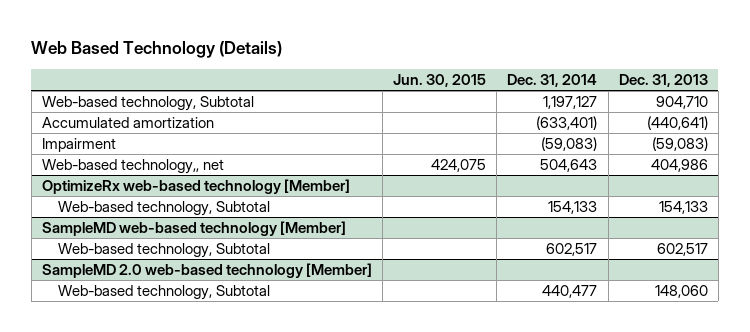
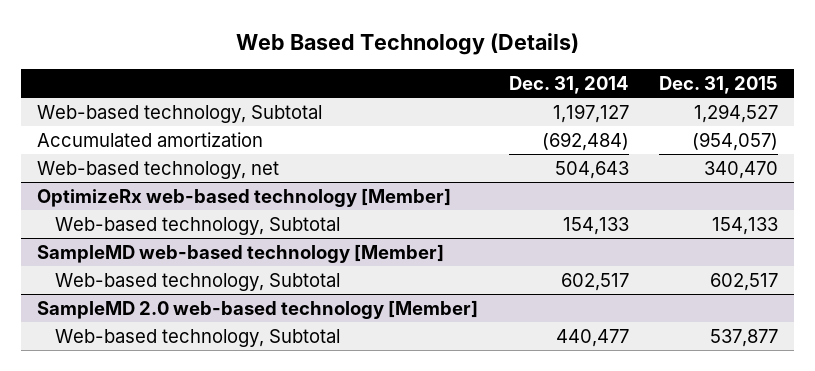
[393,74,487,88] Jun. 30, 2015 -> none
[618,74,708,88] Dec. 31, 2013 -> none
none -> [659,76,779,95] Dec. 31, 2015
[42,137,117,152] Impairment -> none
[536,115,598,130] (633,401) -> [541,131,629,151] (692,484)
[42,158,225,174] Web-based technology,, net -> [36,160,279,179] Web-based technology, net

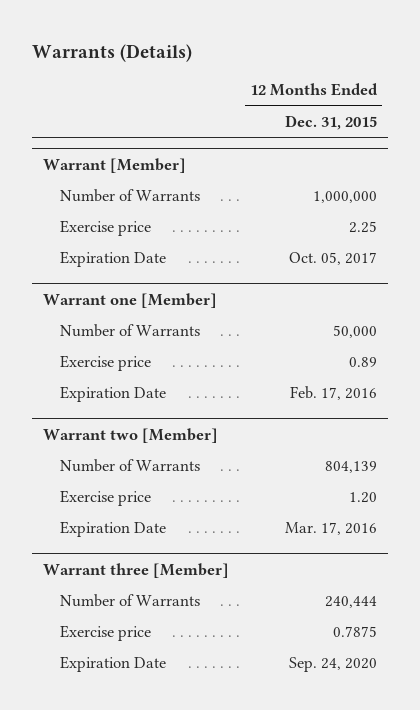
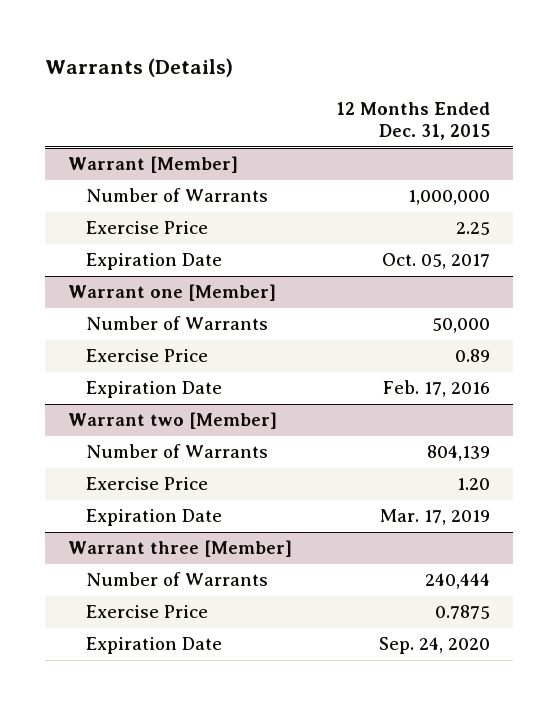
[60,220,152,237] Exercise price -> [85,221,208,235] Exercise Price
[60,355,152,372] Exercise price -> [85,349,208,363] Exercise Price
[60,490,152,507] Exercise price -> [85,477,208,491] Exercise Price
[285,522,378,536] Mar. 17, 2016 -> [380,509,491,526] Mar. 17, 2019
[60,625,152,642] Exercise price -> [85,605,208,619] Exercise Price

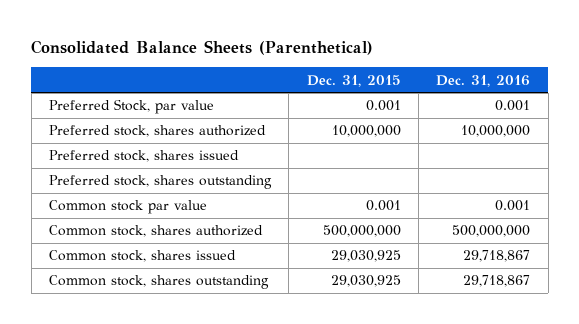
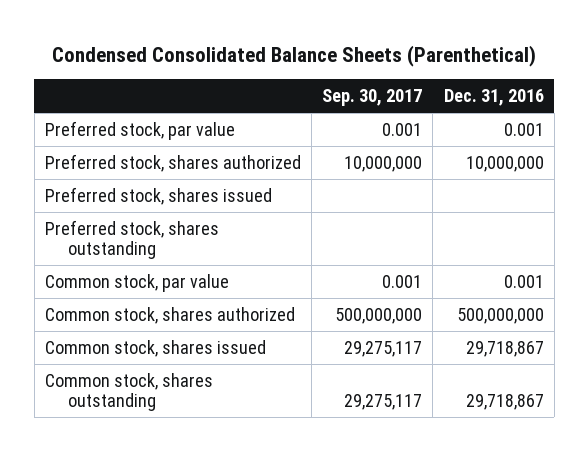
[31,40,374,56] Consolidated Balance Sheets (Parenthetical) -> [52,44,537,67] Condensed Consolidated Balance Sheets (Parenthetical)
[306,74,401,87] Dec. 31, 2015 -> none
none -> [322,89,423,107] Sep. 30, 2017
[49,99,215,115] Preferred Stock, par value -> [44,120,235,140] Preferred stock, par value
[49,200,208,215] Common stock par value -> [44,273,229,292] Common stock, par value

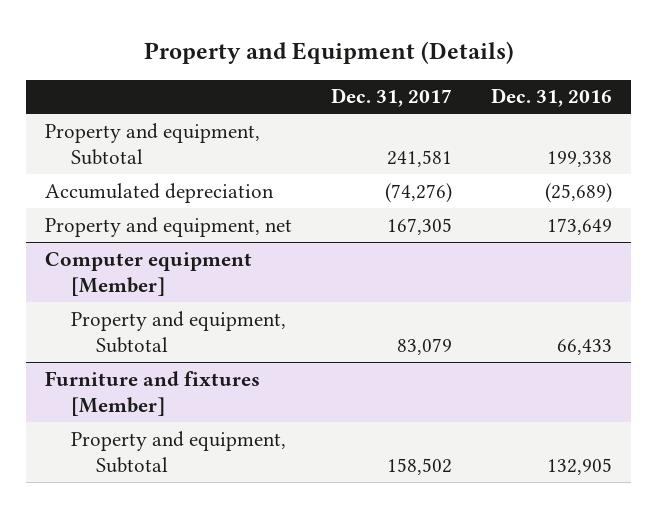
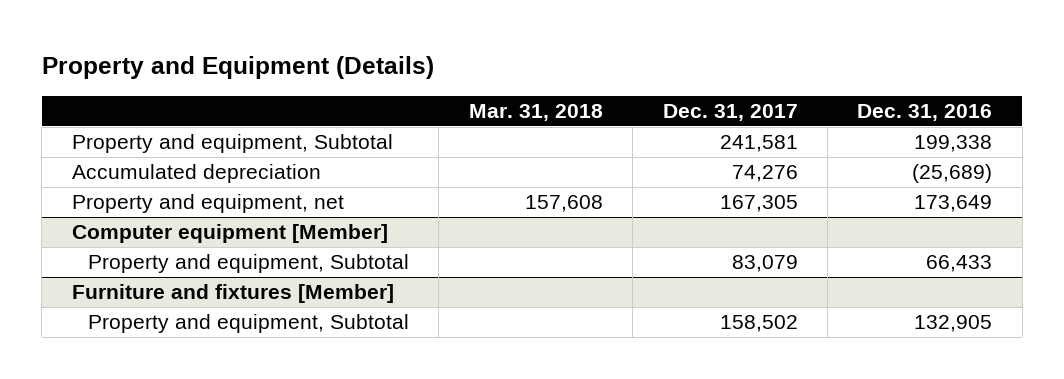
none -> [468,103,603,121] Mar. 31, 2018
[385,182,453,203] (74,276) -> [731,165,798,183] 74,276

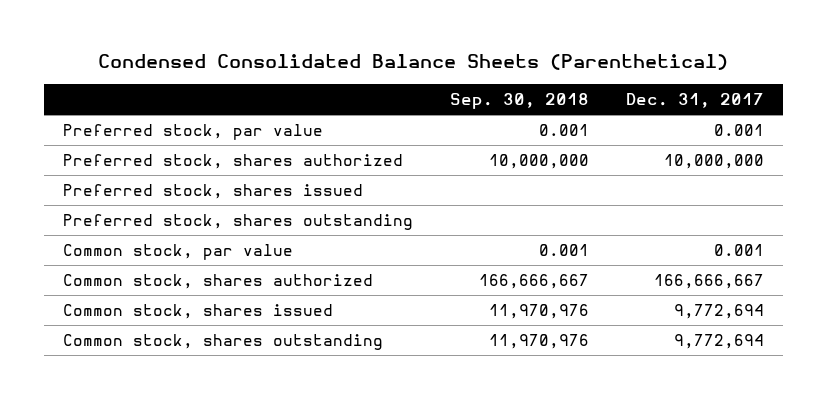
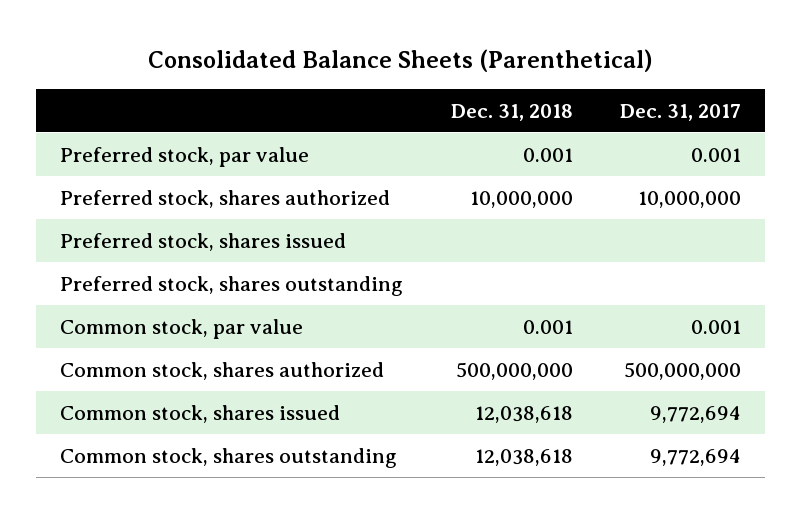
[98,54,729,71] Condensed Consolidated Balance Sheets (Parenthetical) -> [147,49,653,73] Consolidated Balance Sheets (Parenthetical)
[449,93,589,110] Sep. 30, 2018 -> none
none -> [450,103,573,121] Dec. 31, 2018
[654,274,765,290] 166,666,667 -> [624,361,742,380] 500,000,000

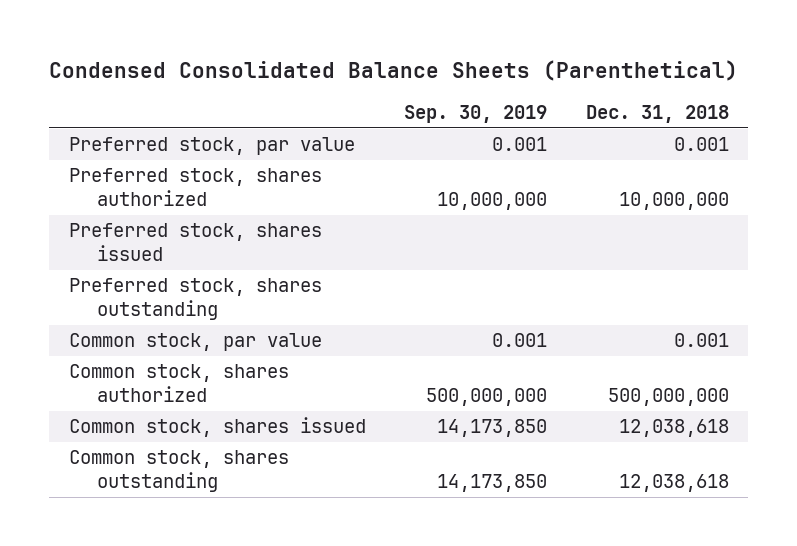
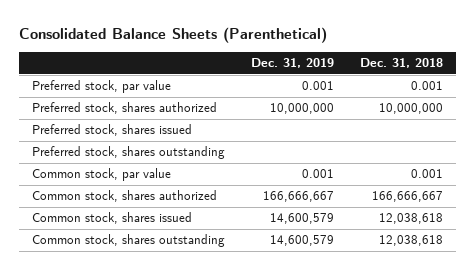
[49,59,739,81] Condensed Consolidated Balance Sheets (Parenthetical) -> [18,26,327,43] Consolidated Balance Sheets (Parenthetical)
[404,104,548,123] Sep. 30, 2019 -> none
none -> [251,58,335,69] Dec. 31, 2019
[607,387,729,406] 500,000,000 -> [372,191,444,203] 166,666,667

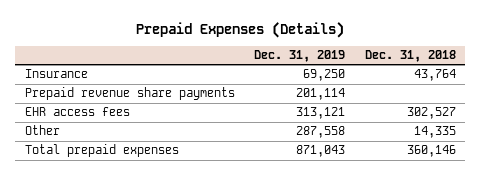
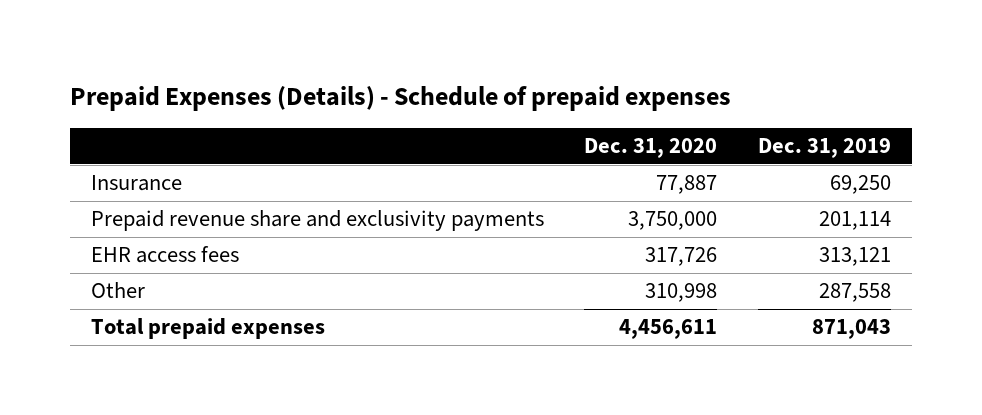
[136,21,345,38] Prepaid Expenses (Details) -> [70,86,732,112] Prepaid Expenses (Details) - Schedule of prepaid expenses
[364,50,456,63] Dec. 31, 2018 -> none
none -> [584,138,718,159] Dec. 31, 2020
[24,87,235,101] Prepaid revenue share payments -> [90,210,544,232] Prepaid revenue share and exclusivity payments

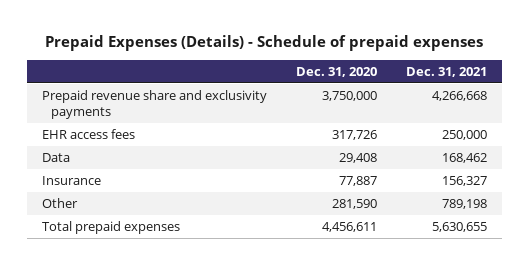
[758,138,892,159] Dec. 31, 2019 -> none
none -> [406,66,488,77] Dec. 31, 2021
none -> [41,152,70,162] Data
[90,175,182,192] Insurance -> [41,175,101,185] Insurance
[645,283,718,303] 310,998 -> [331,198,377,209] 281,590

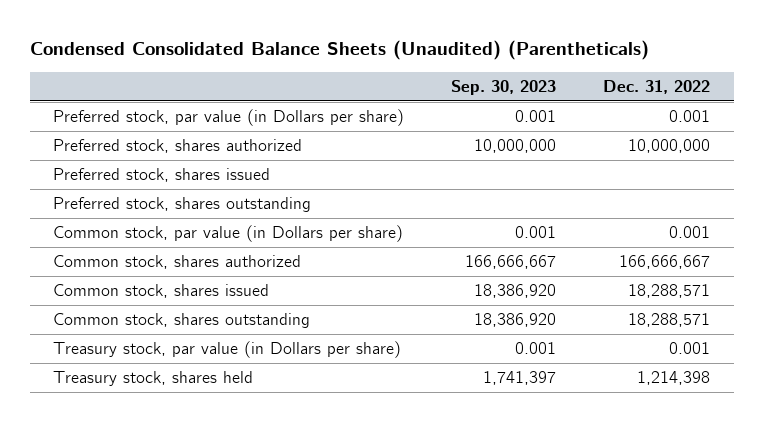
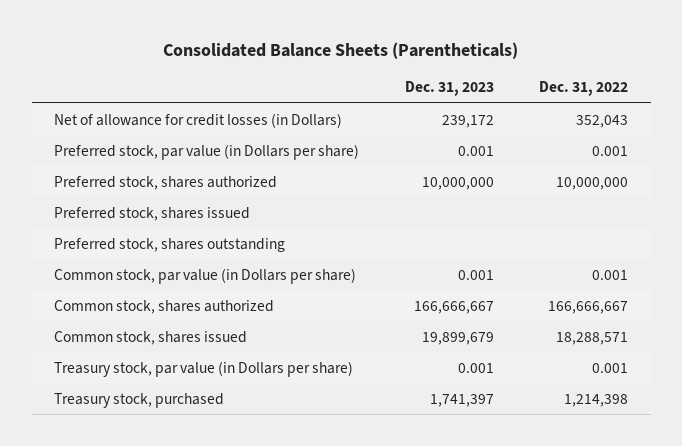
[29,40,649,61] Condensed Consolidated Balance Sheets (Unaudited) (Parentheticals) -> [163,41,519,59] Consolidated Balance Sheets (Parentheticals)
[451,80,557,96] Sep. 30, 2023 -> none
none -> [404,81,494,97] Dec. 31, 2023
none -> [54,112,343,128] Net of allowance for credit losses (in Dollars)
[53,313,311,329] Common stock, shares outstanding -> none
[53,371,254,387] Treasury stock, shares held -> [54,392,225,408] Treasury stock, purchased

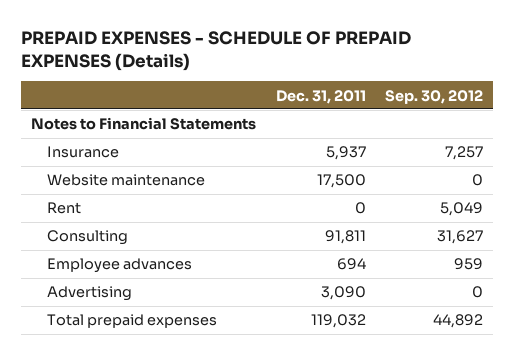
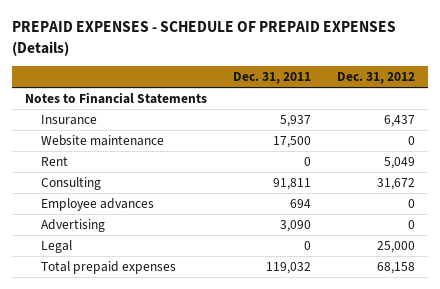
[385,89,484,104] Sep. 30, 2012 -> none
none -> [337,72,416,85] Dec. 31, 2012
none -> [41,239,73,253] Legal

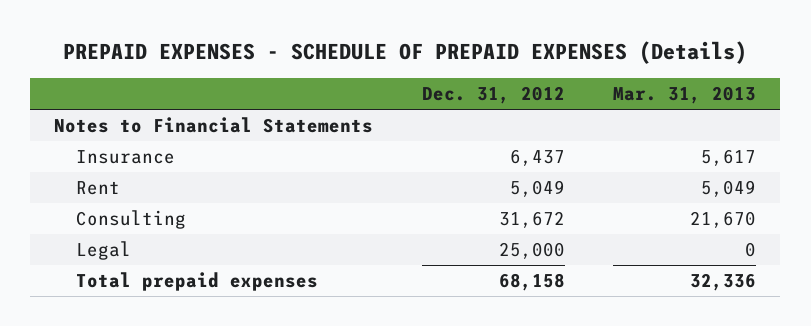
[232,72,311,85] Dec. 31, 2011 -> none
none -> [613,85,757,104] Mar. 31, 2013
[41,134,165,146] Website maintenance -> none
[41,197,155,211] Employee advances -> none
[41,218,106,232] Advertising -> none

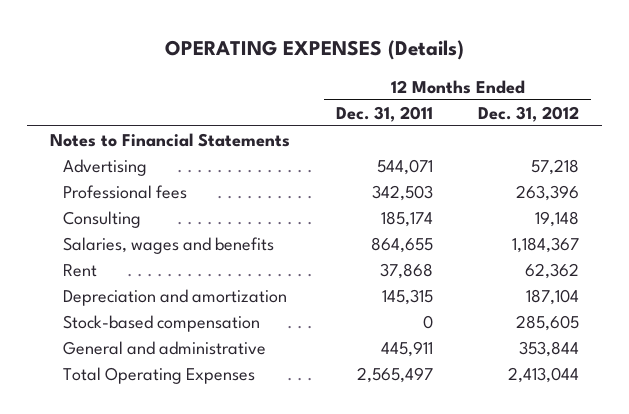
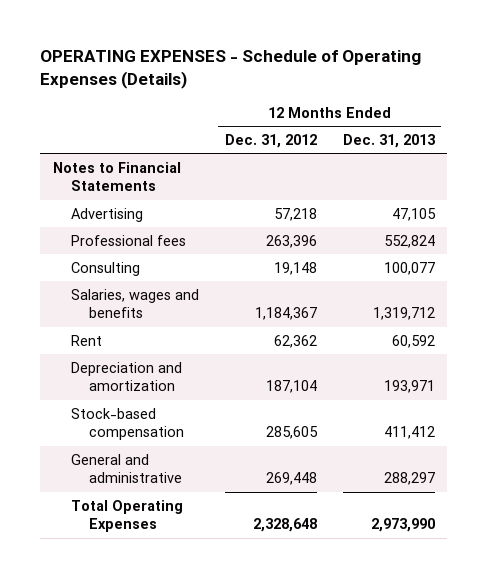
[164,40,464,61] OPERATING EXPENSES (Details) -> [39,50,421,90] OPERATING EXPENSES - Schedule of Operating Expenses (Details)
[335,105,433,122] Dec. 31, 2011 -> none
none -> [342,134,435,149] Dec. 31, 2013
[519,341,580,358] 353,844 -> [265,472,317,486] 269,448
[508,367,580,384] 2,413,044 -> [252,518,317,533] 2,328,648

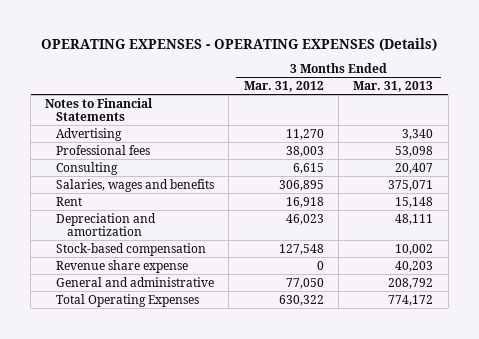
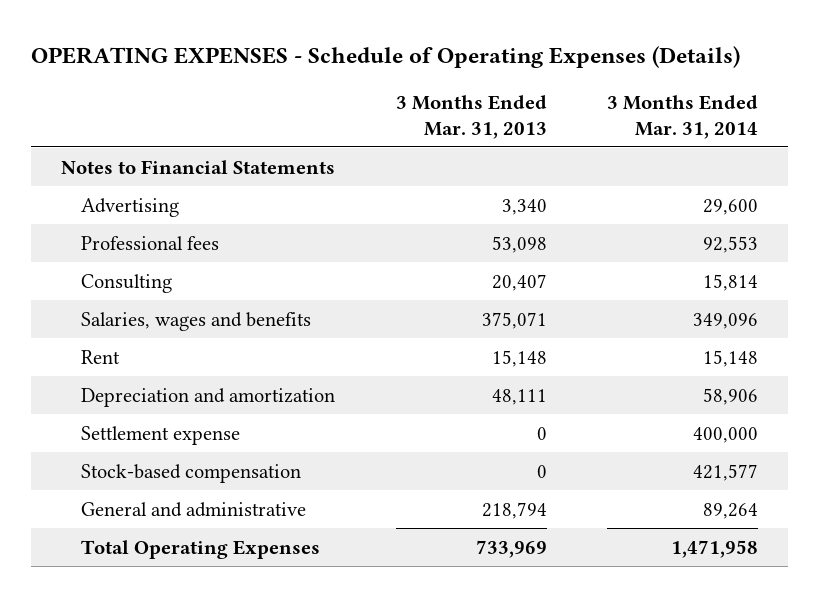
[41,37,438,51] OPERATING EXPENSES - OPERATING EXPENSES (Details) -> [30,45,740,68] OPERATING EXPENSES - Schedule of Operating Expenses (Details)
[243,80,324,92] Mar. 31, 2012 -> none
none -> [606,94,758,139] 3 Months Ended Mar. 31, 2014
[56,259,189,273] Revenue share expense -> none
none -> [81,425,241,445] Settlement expense
[395,243,434,255] 10,002 -> [536,464,547,478] 0
[388,277,434,289] 208,792 -> [481,501,547,519] 218,794
[388,294,434,306] 774,172 -> [475,539,547,558] 733,969

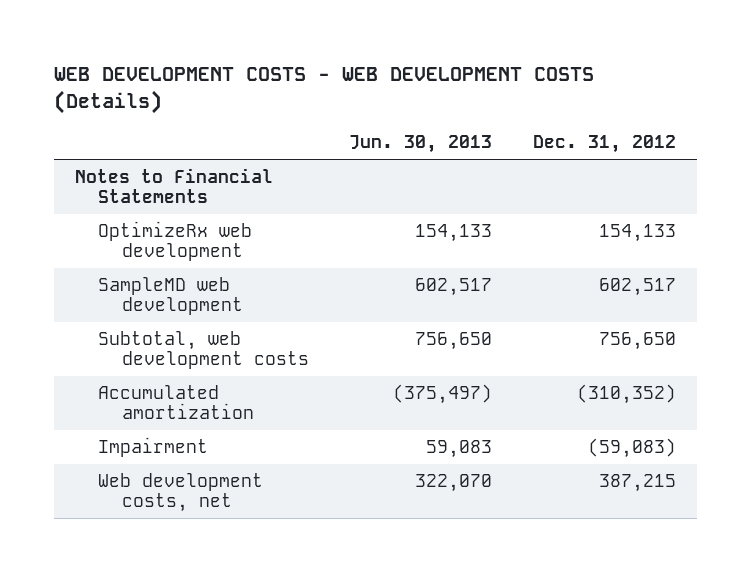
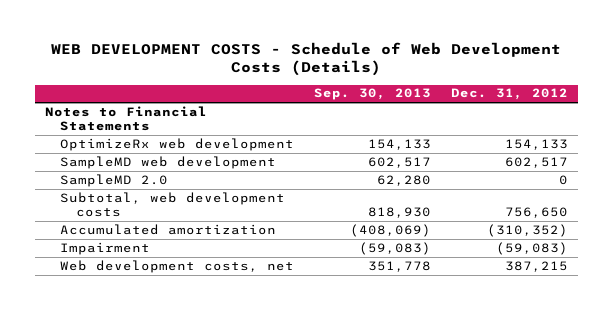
[54,67,595,115] WEB DEVELOPMENT COSTS - WEB DEVELOPMENT COSTS (Details) -> [51,41,562,77] WEB DEVELOPMENT COSTS - Schedule of Web Development Costs (Details)
[349,135,493,154] Jun. 30, 2013 -> none
none -> [314,88,432,101] Sep. 30, 2013
none -> [60,173,169,187] SampleMD 2.0

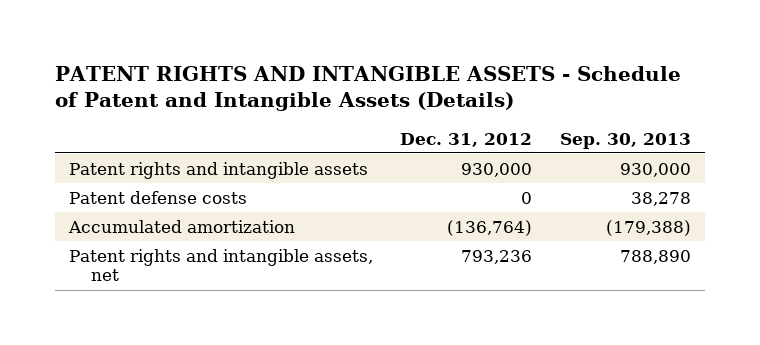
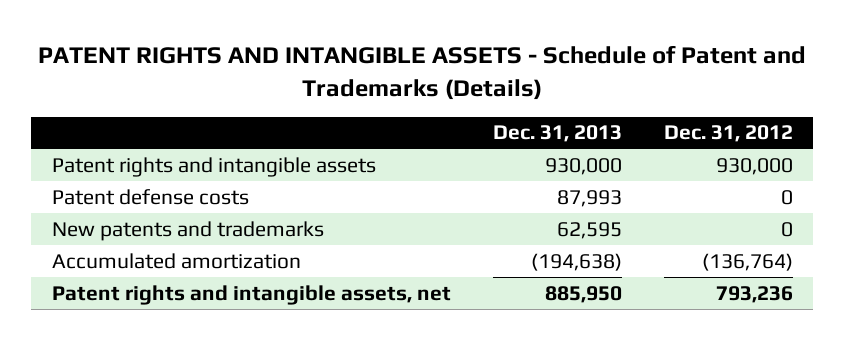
[54,66,681,112] PATENT RIGHTS AND INTANGIBLE ASSETS - Schedule of Patent and Intangible Assets (Details) -> [38,45,807,100] PATENT RIGHTS AND INTANGIBLE ASSETS - Schedule of Patent and Trademarks (Details)
[559,132,691,149] Sep. 30, 2013 -> none
none -> [492,125,622,143] Dec. 31, 2013
none -> [51,220,324,241] New patents and trademarks

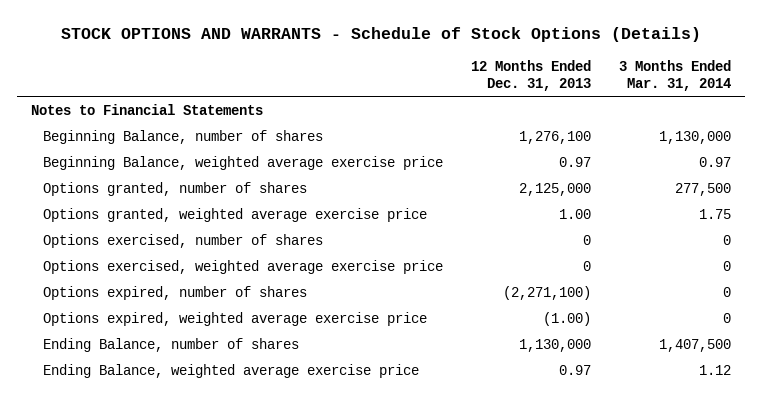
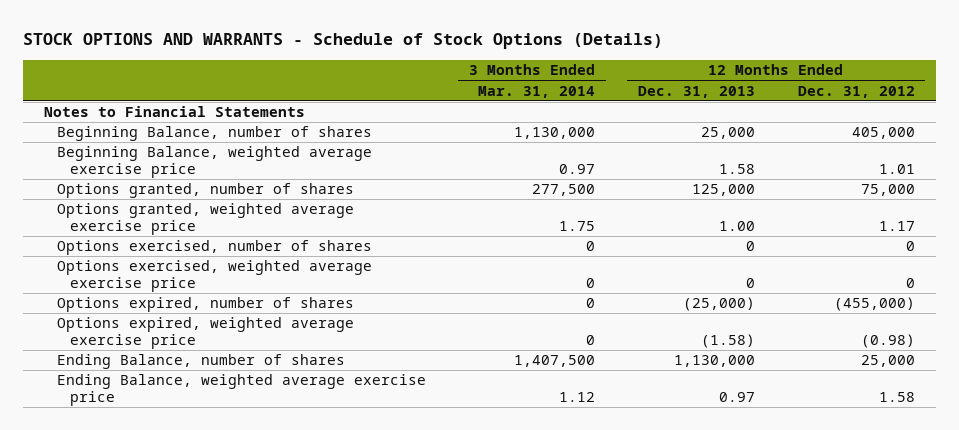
none -> [797,85,915,98] Dec. 31, 2012
[518,130,591,144] 1,276,100 -> [700,127,755,140] 25,000
[558,156,591,167] 0.97 -> [718,164,755,175] 1.58
[518,182,591,196] 2,125,000 -> [691,184,755,197] 125,000
[502,285,591,300] (2,271,100) -> [682,297,755,312] (25,000)
[542,311,591,326] (1.00) -> [700,334,755,349] (1.58)

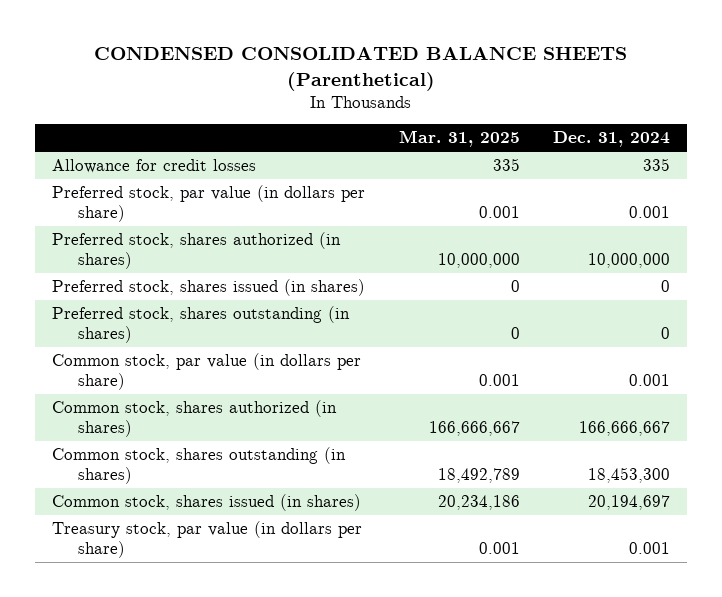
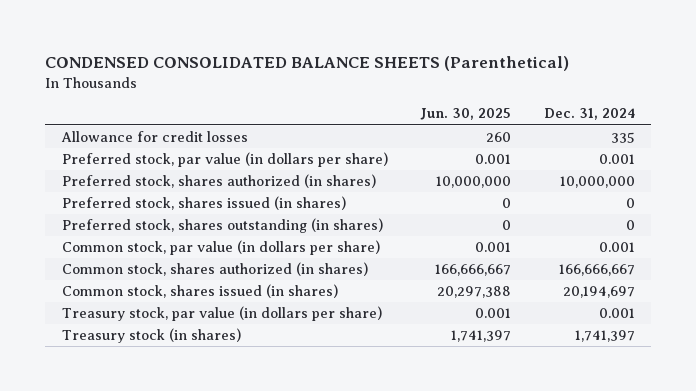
[398,130,520,148] Mar. 31, 2025 -> none
none -> [420,108,512,121] Jun. 30, 2025
[51,447,346,485] Common stock, shares outstanding (in shares) -> none
none -> [61,328,241,344] Treasury stock (in shares)

